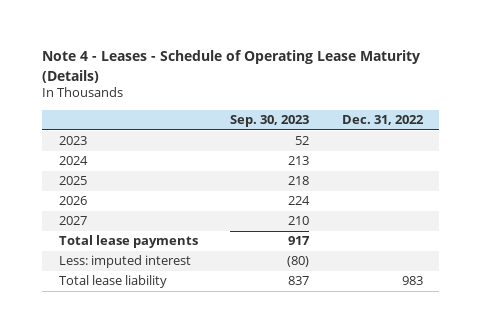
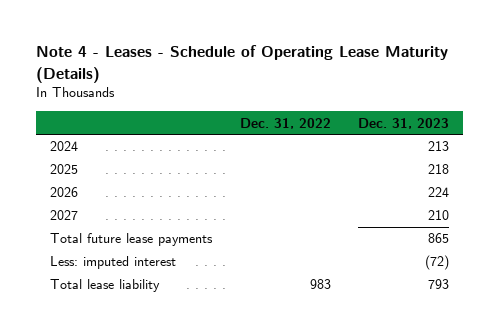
[230,114,310,127] Sep. 30, 2023 -> none
none -> [358,117,450,129] Dec. 31, 2023
[58,136,87,146] 2023 -> none
[58,235,198,249] Total lease payments -> [49,233,213,247] Total future lease payments

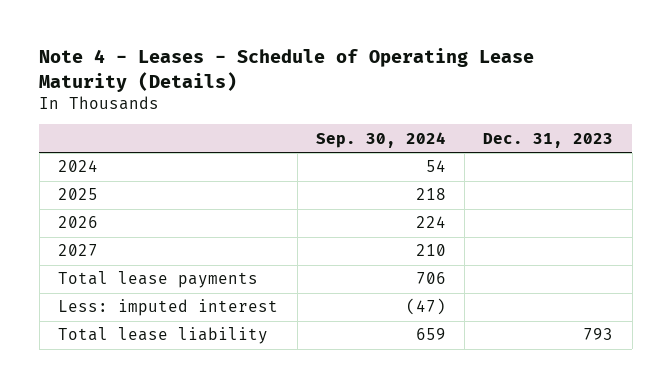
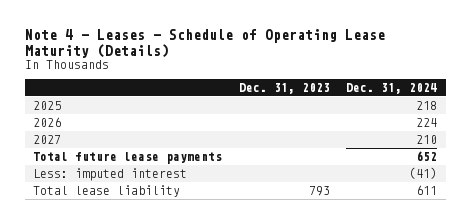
[315,131,446,148] Sep. 30, 2024 -> none
none -> [346,83,438,95] Dec. 31, 2024
[58,160,99,173] 2024 -> none
[58,271,259,289] Total lease payments -> [33,151,223,164] Total future lease payments

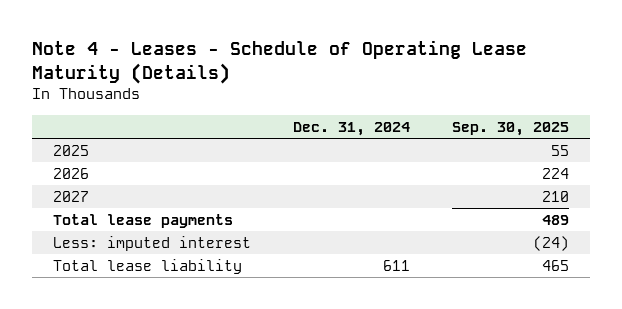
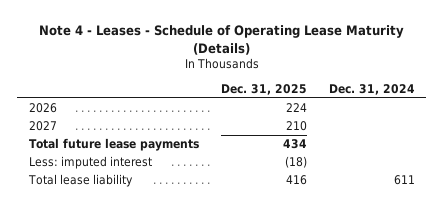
[451,121,569,136] Sep. 30, 2025 -> none
none -> [220,83,307,95] Dec. 31, 2025
[52,145,89,157] 2025 -> none
[52,214,233,229] Total lease payments -> [28,138,199,152] Total future lease payments

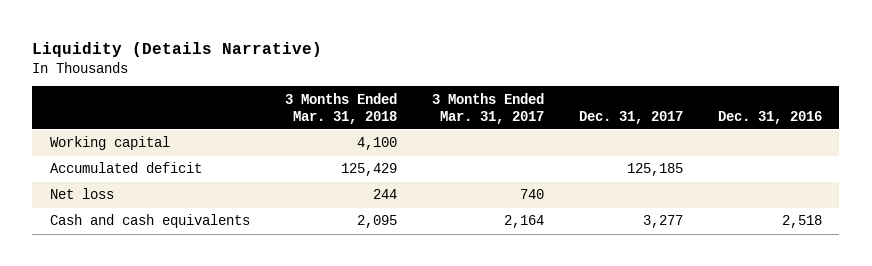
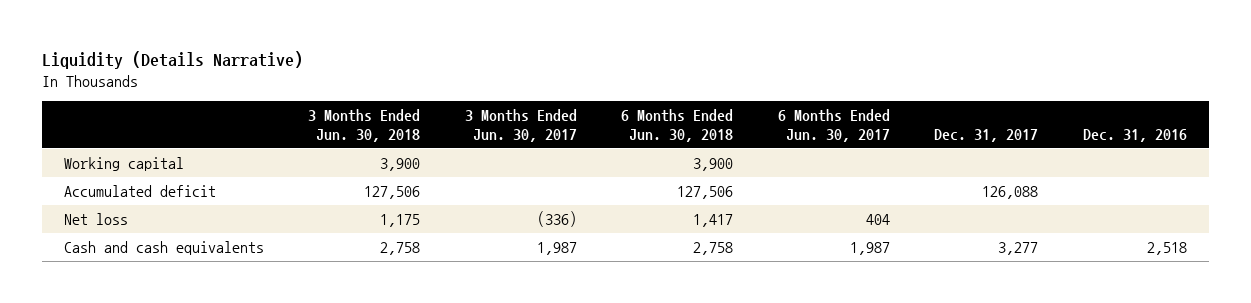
[284,92,397,124] 3 Months Ended Mar. 31, 2018 -> none
[431,92,544,124] 3 Months Ended Mar. 31, 2017 -> none
none -> [308,109,421,142] 3 Months Ended Jun. 30, 2018
none -> [464,109,577,142] 3 Months Ended Jun. 30, 2017
none -> [621,109,734,142] 6 Months Ended Jun. 30, 2018
none -> [777,109,890,142] 6 Months Ended Jun. 30, 2017
[626,163,683,177] 125,185 -> [982,185,1039,199] 126,088

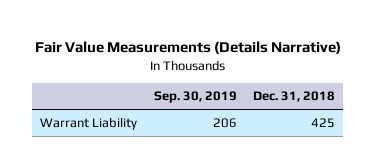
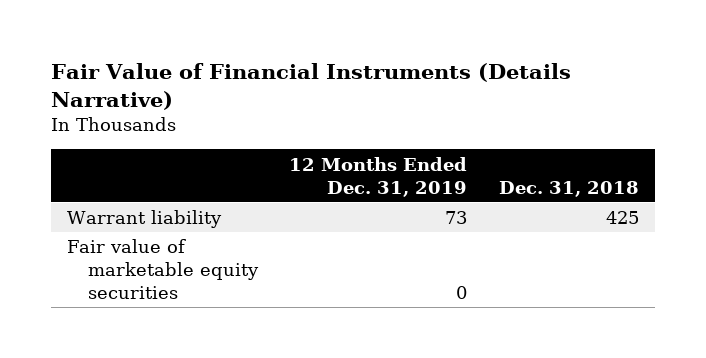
[34,41,341,55] Fair Value Measurements (Details Narrative) -> [51,63,572,111] Fair Value of Financial Instruments (Details Narrative)
[153,91,237,104] Sep. 30, 2019 -> none
none -> [289,156,468,197] 12 Months Ended Dec. 31, 2019
[40,117,138,131] Warrant Liability -> [67,210,223,229] Warrant liability
none -> [67,239,259,300] Fair value of marketable equity securities

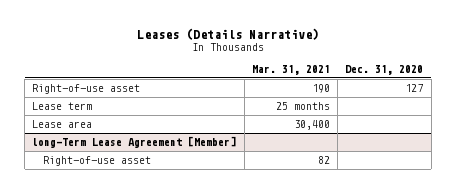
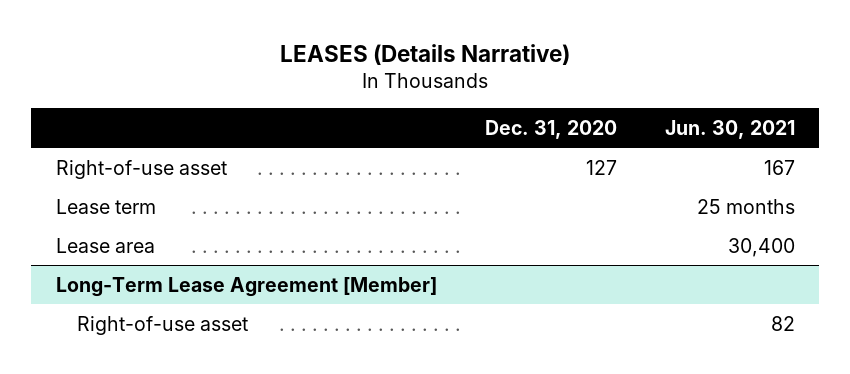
[136,27,319,40] Leases (Details Narrative) -> [280,43,571,65] LEASES (Details Narrative)
[251,64,330,75] Mar. 31, 2021 -> none
none -> [664,119,795,139] Jun. 30, 2021
[32,136,237,149] long-Term Lease Agreement [Member] -> [55,276,437,297] Long-Term Lease Agreement [Member]

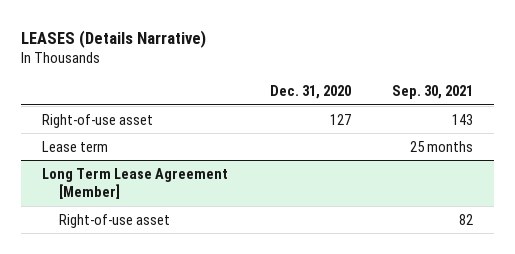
[664,119,795,139] Jun. 30, 2021 -> none
none -> [392,85,474,100] Sep. 30, 2021
[55,237,155,253] Lease area -> none
[55,276,437,297] Long-Term Lease Agreement [Member] -> [42,167,229,200] Long Term Lease Agreement [Member]

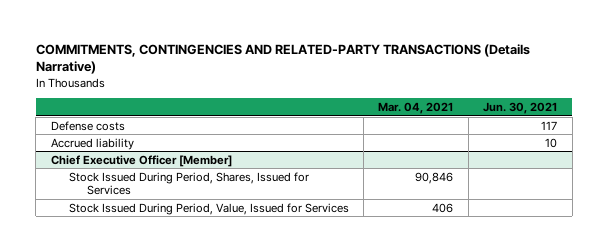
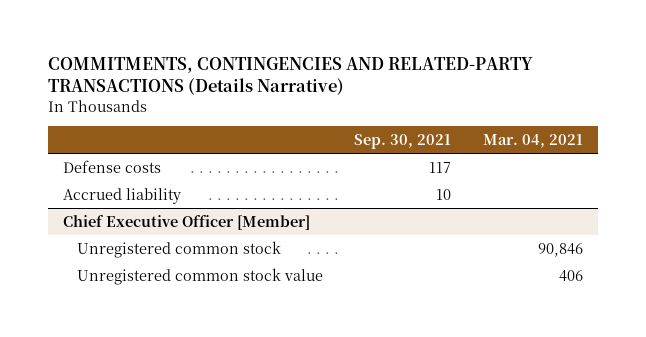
[483,102,558,115] Jun. 30, 2021 -> none
none -> [354,133,452,149] Sep. 30, 2021
[68,171,309,196] Stock Issued During Period, Shares, Issued for Services -> [77,240,282,258] Unregistered common stock
[68,202,349,215] Stock Issued During Period, Value, Issued for Services -> [77,267,324,285] Unregistered common stock value

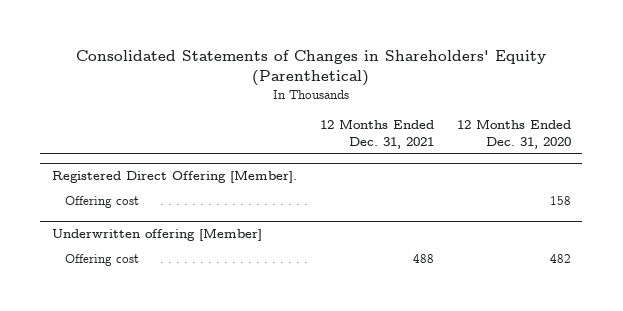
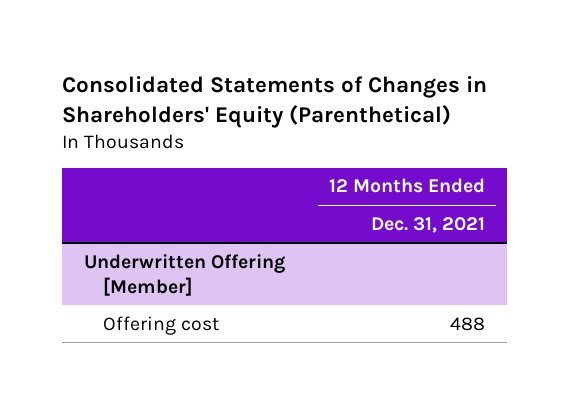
[456,118,571,149] 12 Months Ended Dec. 31, 2020 -> none
[51,170,297,184] Registered Direct Offering [Member]. -> none
[64,196,139,209] Offering cost -> none
[51,228,262,242] Underwritten offering [Member] -> [83,253,285,296] Underwritten Offering [Member]

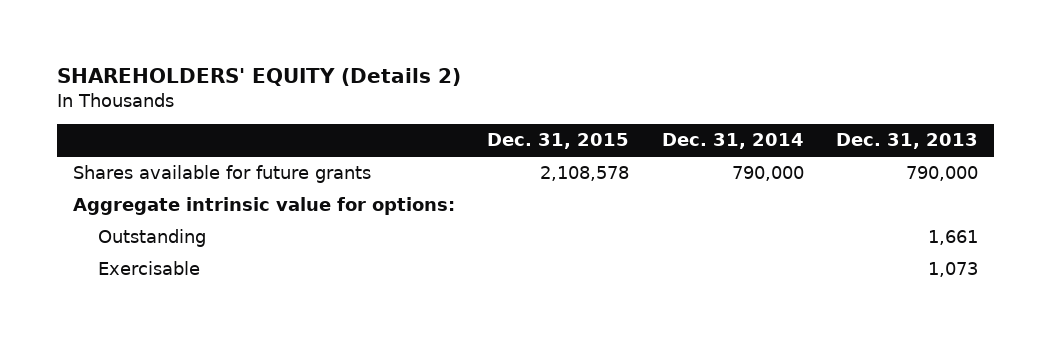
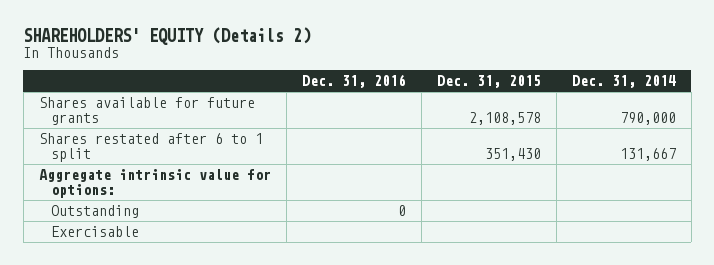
[835,133,978,150] Dec. 31, 2013 -> none
none -> [301,74,406,89] Dec. 31, 2016
none -> [38,133,263,162] Shares restated after 6 to 1 split

